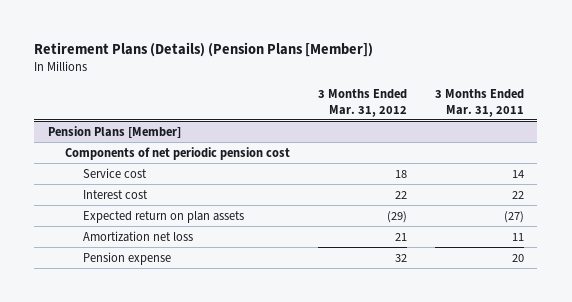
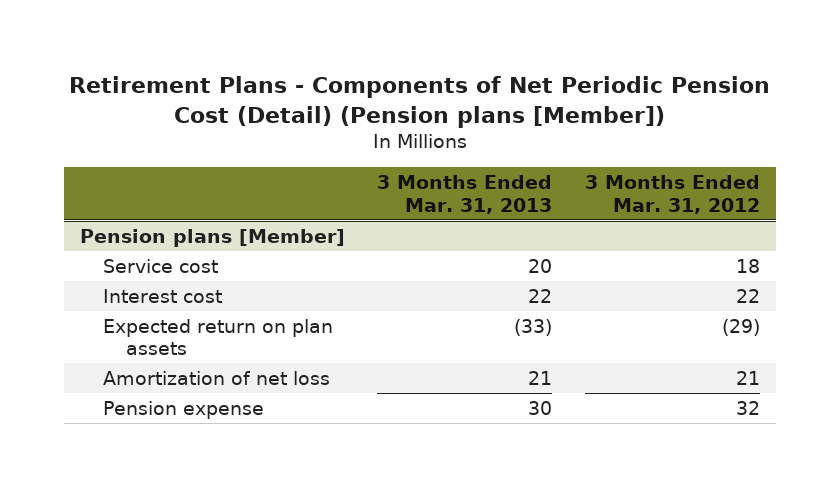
[34,41,374,57] Retirement Plans (Details) (Pension Plans [Member]) -> [68,76,770,128] Retirement Plans - Components of Net Periodic Pension Cost (Detail) (Pension plans [Member])
[434,88,524,117] 3 Months Ended Mar. 31, 2011 -> none
none -> [377,175,553,214] 3 Months Ended Mar. 31, 2013
[65,146,291,160] Components of net periodic pension cost -> none
[48,125,182,138] Pension Plans [Member] -> [79,228,345,247] Pension plans [Member]
[82,230,193,242] Amortization net loss -> [103,370,331,385] Amortization of net loss

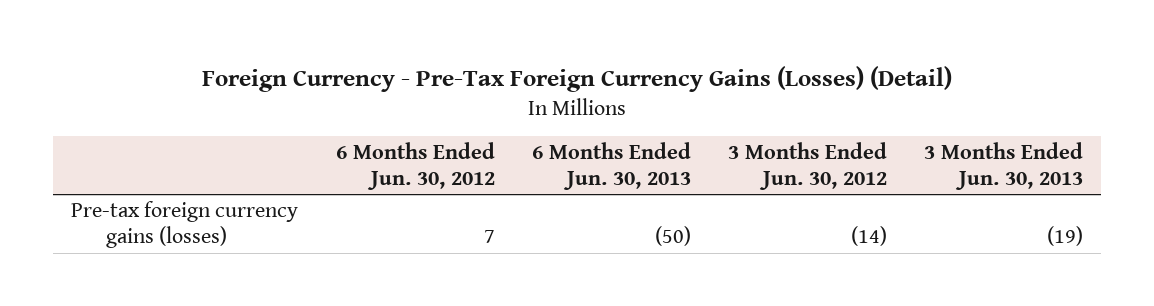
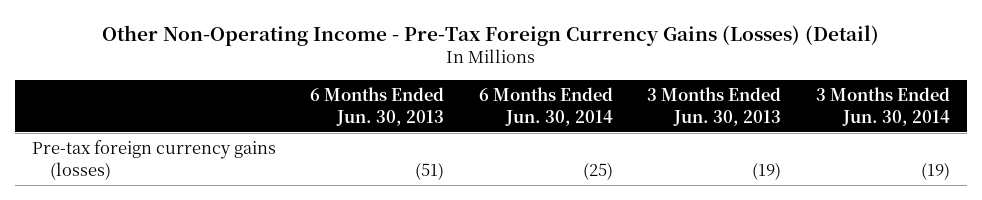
[202,66,953,93] Foreign Currency - Pre-Tax Foreign Currency Gains (Losses) (Detail) -> [101,24,879,46] Other Non-Operating Income - Pre-Tax Foreign Currency Gains (Losses) (Detail)
[335,141,495,190] 6 Months Ended Jun. 30, 2012 -> none
[727,141,887,190] 3 Months Ended Jun. 30, 2012 -> none
none -> [478,87,613,126] 6 Months Ended Jun. 30, 2014
none -> [815,87,950,126] 3 Months Ended Jun. 30, 2014
[654,226,691,247] (50) -> [415,161,445,180] (51)

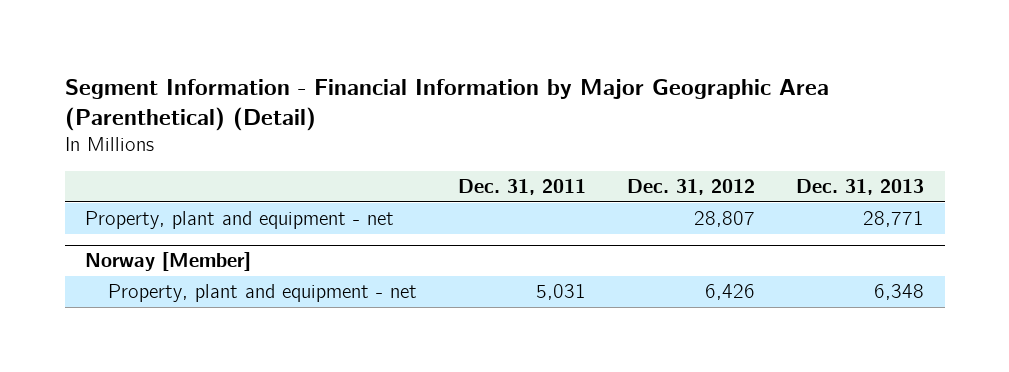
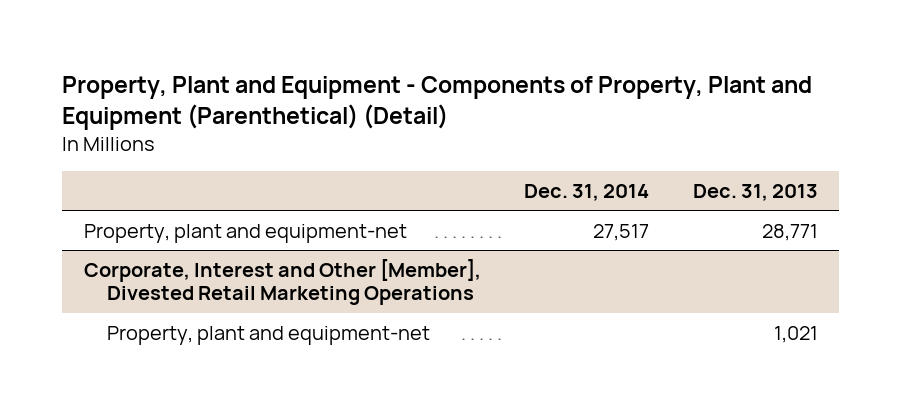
[64,78,829,132] Segment Information - Financial Information by Major Geographic Area (Parenthetical) (Detail) -> [61,76,812,131] Property, Plant and Equipment - Components of Property, Plant and Equipment (Parenthetical) (Detail)
[457,179,586,196] Dec. 31, 2011 -> none
[626,179,755,196] Dec. 31, 2012 -> none
none -> [524,183,650,201] Dec. 31, 2014
[85,252,252,272] Norway [Member] -> none
[85,211,395,230] Property, plant and equipment - net -> [83,223,407,243] Property, plant and equipment-net
none -> [83,258,481,306] Corporate, Interest and Other [Member], Divested Retail Marketing Operations
[107,284,417,303] Property, plant and equipment - net -> [106,325,430,345] Property, plant and equipment-net
[874,284,925,301] 6,348 -> [773,325,818,343] 1,021

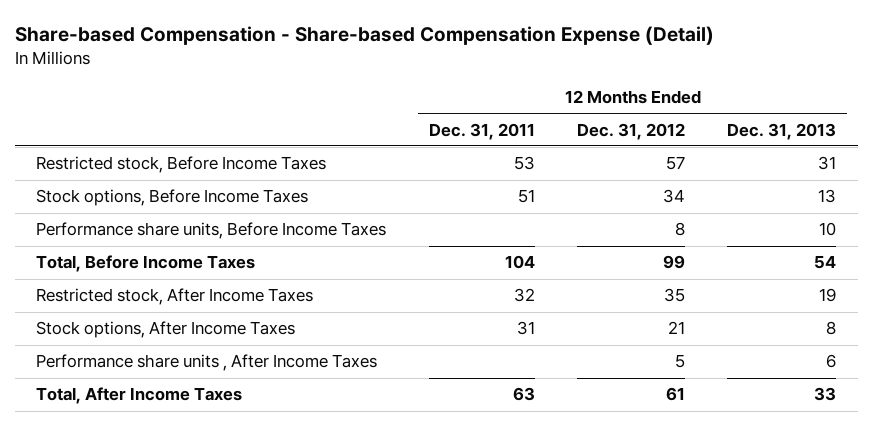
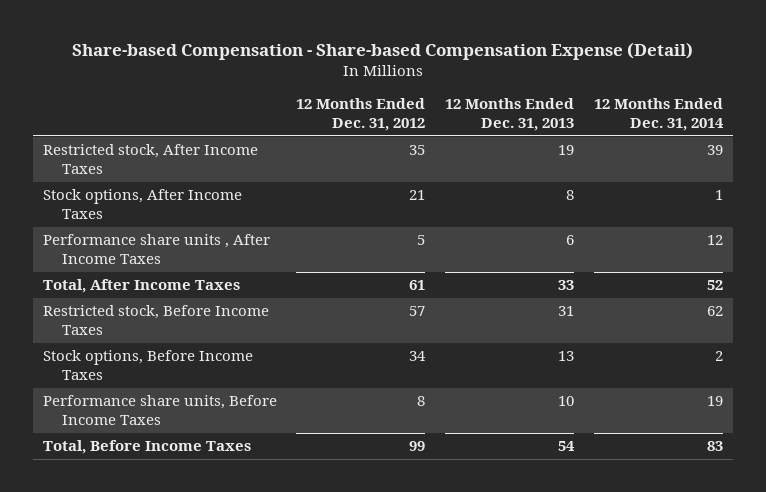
[428,122,535,140] Dec. 31, 2011 -> none
none -> [593,97,724,131] 12 Months Ended Dec. 31, 2014
[36,156,327,174] Restricted stock, Before Income Taxes -> [42,305,269,336] Restricted stock, Before Income Taxes
[36,189,309,207] Stock options, Before Income Taxes -> [42,350,253,381] Stock options, Before Income Taxes
[36,222,387,240] Performance share units, Before Income Taxes -> [42,395,277,426] Performance share units, Before Income Taxes
[36,255,256,273] Total, Before Income Taxes -> [42,440,251,455] Total, Before Income Taxes

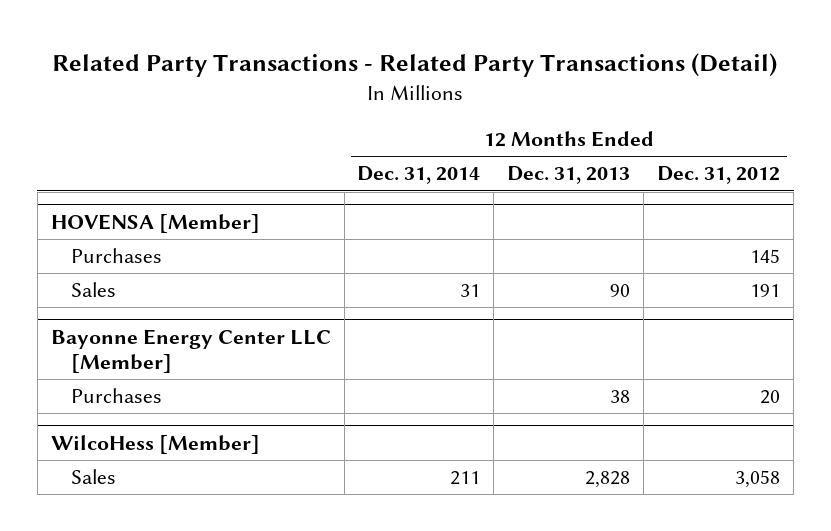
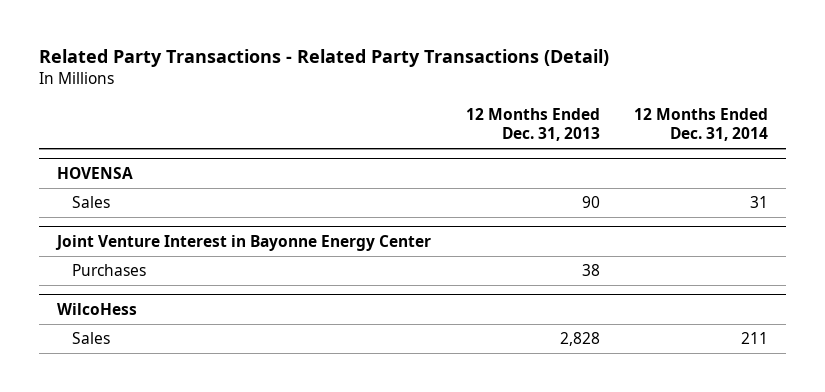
[657,166,781,185] Dec. 31, 2012 -> none
[70,248,162,264] Purchases -> none
[50,213,260,233] HOVENSA [Member] -> [56,166,133,179] HOVENSA
[50,328,331,373] Bayonne Energy Center LLC [Member] -> [54,234,431,251] Joint Venture Interest in Bayonne Energy Center
[50,434,260,454] WilcoHess [Member] -> [56,302,137,315] WilcoHess

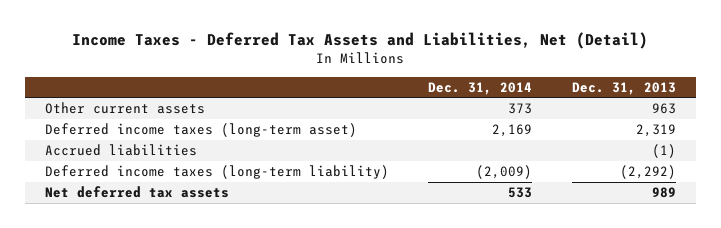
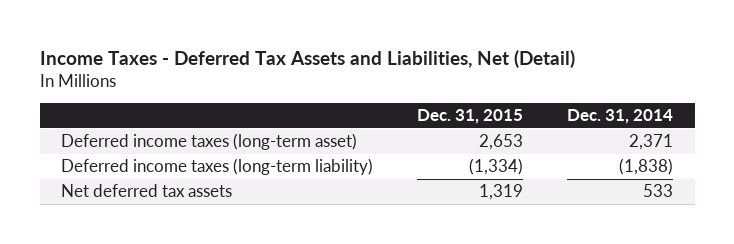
[572,81,677,95] Dec. 31, 2013 -> none
none -> [417,109,524,125] Dec. 31, 2015
[44,102,205,115] Other current assets -> none
[44,144,197,157] Accrued liabilities -> none
[492,124,533,138] 2,169 -> [628,134,673,151] 2,371
[476,165,533,180] (2,009) -> [618,158,673,176] (1,838)

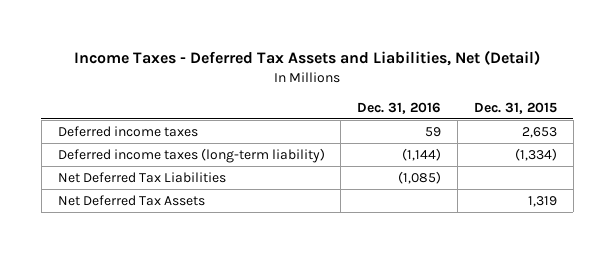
[566,109,673,125] Dec. 31, 2014 -> none
none -> [357,101,442,114] Dec. 31, 2016
[61,133,358,151] Deferred income taxes (long-term asset) -> [57,126,198,138] Deferred income taxes
none -> [57,172,226,184] Net Deferred Tax Liabilities
[61,184,233,198] Net deferred tax assets -> [57,195,205,207] Net Deferred Tax Assets

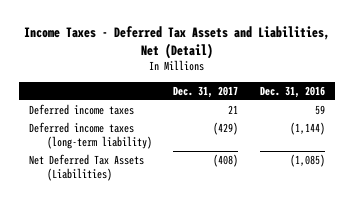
[474,101,558,114] Dec. 31, 2015 -> none
none -> [173,85,239,98] Dec. 31, 2017
[57,195,205,207] Net Deferred Tax Assets -> none
[57,172,226,184] Net Deferred Tax Liabilities -> [29,154,145,181] Net Deferred Tax Assets (Liabilities)

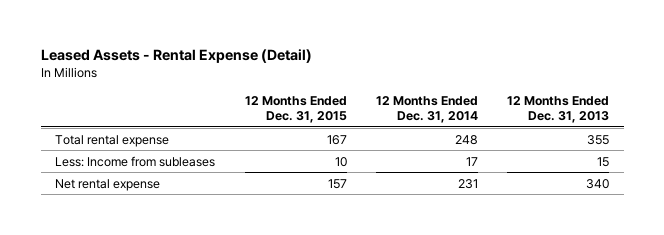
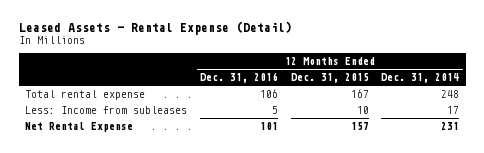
[507,95,610,123] 12 Months Ended Dec. 31, 2013 -> none
none -> [199,72,278,84] Dec. 31, 2016
[55,178,161,191] Net rental expense -> [24,122,133,133] Net Rental Expense

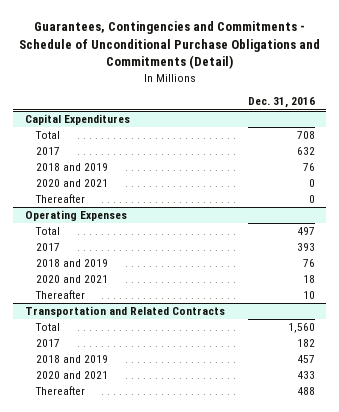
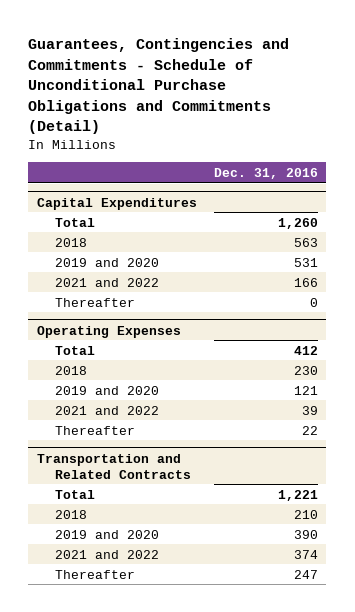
[36,147,61,156] 2017 -> none
[296,131,315,140] 708 -> [277,217,318,229] 1,260
none -> [54,237,87,247] 2018
[36,163,109,172] 2018 and 2019 -> [54,257,159,267] 2019 and 2020
[302,163,315,172] 76 -> [293,257,318,267] 531
[36,179,109,188] 2020 and 2021 -> [54,277,159,287] 2021 and 2022
[308,179,315,188] 0 -> [293,277,318,287] 166
[36,243,61,252] 2017 -> none
[296,227,315,236] 497 -> [293,345,318,355] 412
none -> [54,365,87,375] 2018
[36,259,109,268] 2018 and 2019 -> [54,385,159,395] 2019 and 2020
[302,259,315,268] 76 -> [293,385,318,395] 121
[36,275,109,284] 2020 and 2021 -> [54,405,159,415] 2021 and 2022
[302,275,315,284] 18 -> [301,405,318,415] 39
[302,291,315,300] 10 -> [301,425,318,435] 22
[36,339,61,348] 2017 -> none
[287,323,315,334] 1,560 -> [277,489,318,501] 1,221
none -> [54,509,87,519] 2018
[36,355,109,364] 2018 and 2019 -> [54,529,159,539] 2019 and 2020
[296,355,315,364] 457 -> [293,529,318,539] 390
[36,371,109,380] 2020 and 2021 -> [54,549,159,559] 2021 and 2022
[296,371,315,380] 433 -> [293,549,318,559] 374
[296,387,315,396] 488 -> [293,569,318,579] 247

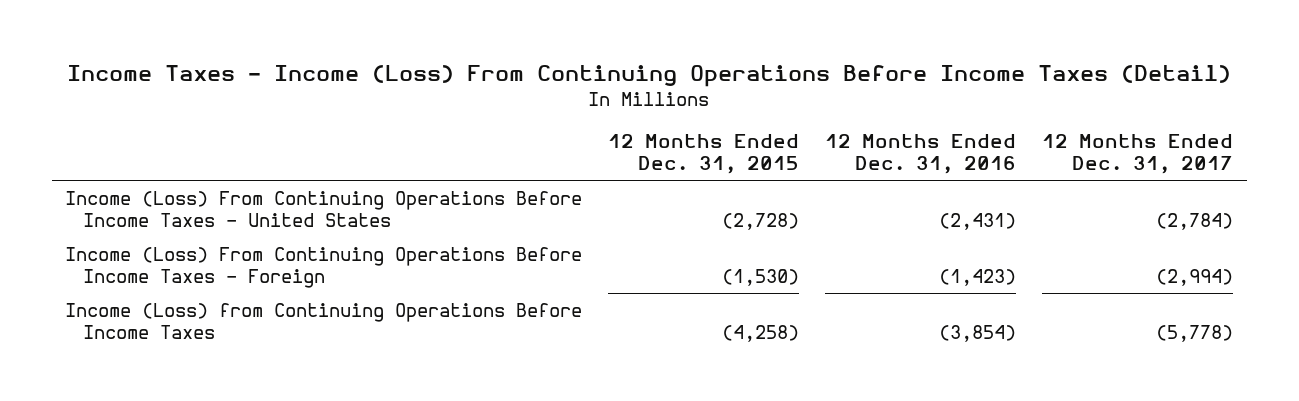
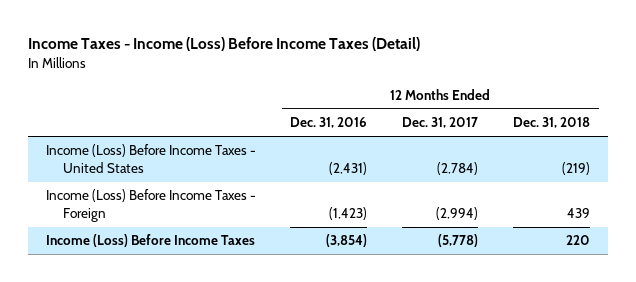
[67,64,1232,87] Income Taxes - Income (Loss) From Continuing Operations Before Income Taxes (Detail) -> [28,37,421,52] Income Taxes - Income (Loss) Before Income Taxes (Detail)
[608,134,800,175] 12 Months Ended Dec. 31, 2015 -> none
none -> [513,117,591,129] Dec. 31, 2018
[65,190,583,227] Income (Loss) From Continuing Operations Before Income Taxes - United States -> [45,144,256,173] Income (Loss) Before Income Taxes - United States
[65,246,583,288] Income (Loss) From Continuing Operations Before Income Taxes - Foreign -> [45,189,256,222] Income (Loss) Before Income Taxes - Foreign
[65,302,583,339] Income (Loss) from Continuing Operations Before Income Taxes -> [45,234,255,248] Income (Loss) Before Income Taxes

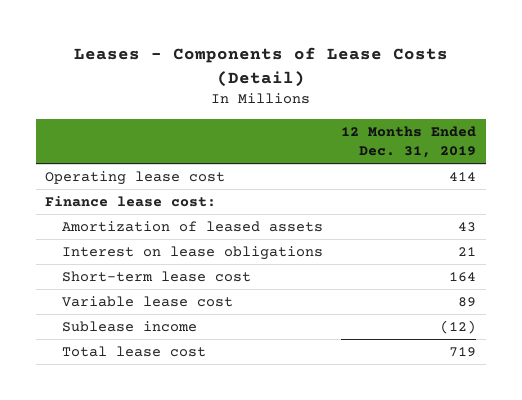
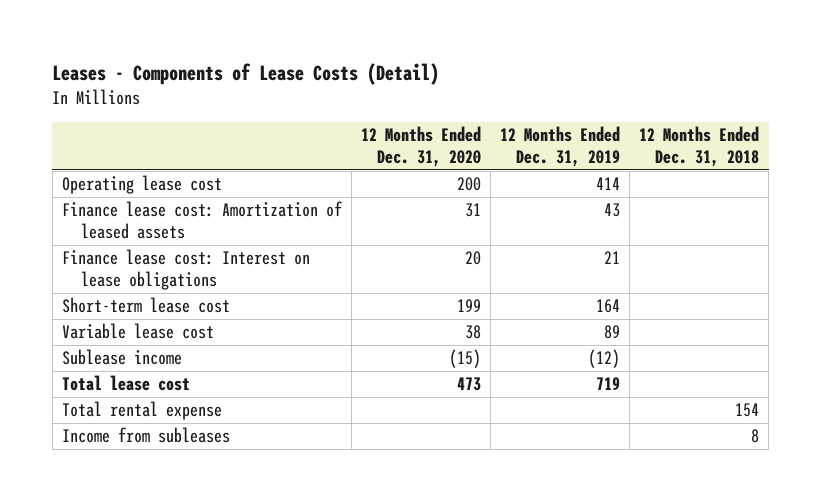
none -> [360,126,481,168] 12 Months Ended Dec. 31, 2020
none -> [639,126,760,168] 12 Months Ended Dec. 31, 2018
[45,196,217,208] Finance lease cost: -> none
[62,221,324,233] Amortization of leased assets -> [61,201,342,239] Finance lease cost: Amortization of leased assets
[62,246,324,261] Interest on lease obligations -> [61,249,310,290] Finance lease cost: Interest on lease obligations
none -> [61,401,222,421] Total rental expense
none -> [61,427,230,444] Income from subleases

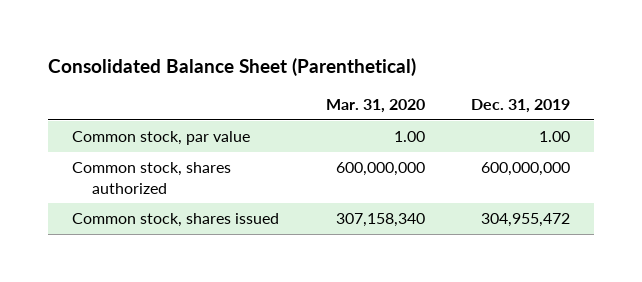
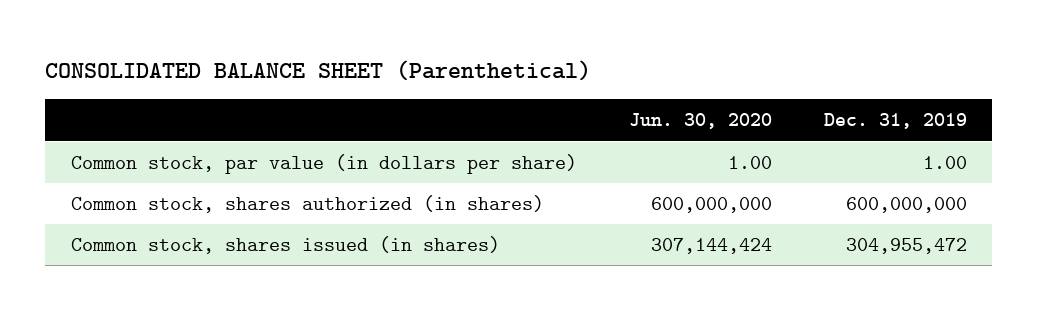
[48,58,417,77] Consolidated Balance Sheet (Parenthetical) -> [44,59,591,81] CONSOLIDATED BALANCE SHEET (Parenthetical)
[325,99,425,114] Mar. 31, 2020 -> none
none -> [628,113,772,130] Jun. 30, 2020
[71,131,250,146] Common stock, par value -> [70,154,577,175] Common stock, par value (in dollars per share)
[71,162,231,194] Common stock, shares authorized -> [70,195,544,214] Common stock, shares authorized (in shares)
[71,213,279,228] Common stock, shares issued -> [70,236,500,255] Common stock, shares issued (in shares)

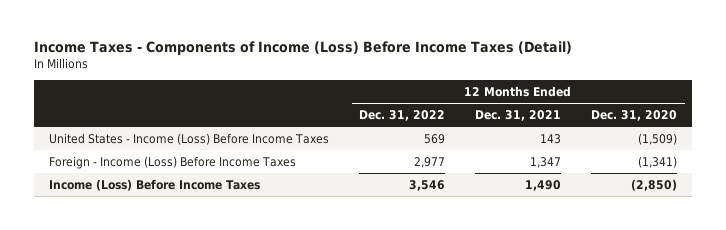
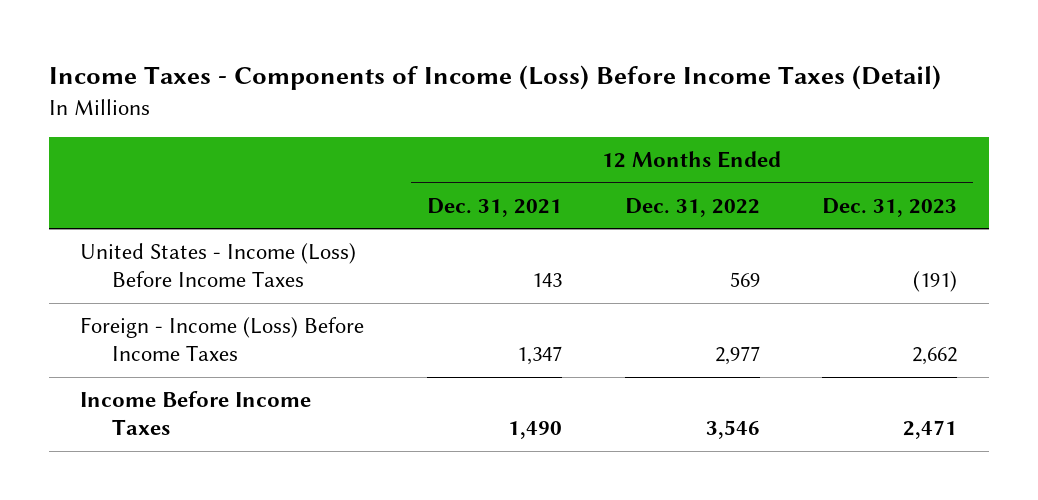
[591,110,678,122] Dec. 31, 2020 -> none
none -> [822,197,958,217] Dec. 31, 2023
[49,178,261,191] Income (Loss) Before Income Taxes -> [80,391,312,436] Income Before Income Taxes

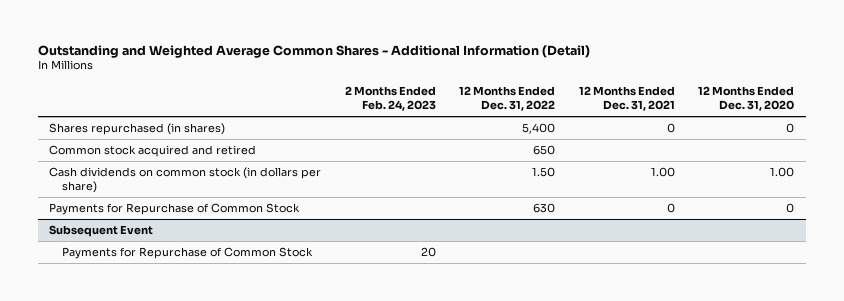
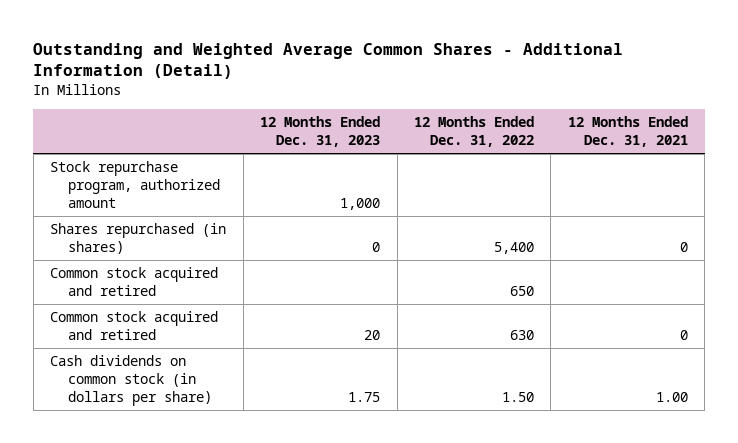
[344,86,436,112] 2 Months Ended Feb. 24, 2023 -> none
[698,86,795,112] 12 Months Ended Dec. 31, 2020 -> none
none -> [260,116,381,148] 12 Months Ended Dec. 31, 2023
none -> [50,160,220,208] Stock repurchase program, authorized amount
none -> [50,310,219,340] Common stock acquired and retired
[49,202,301,215] Payments for Repurchase of Common Stock -> none
[49,224,154,237] Subsequent Event -> none
[62,246,314,259] Payments for Repurchase of Common Stock -> none

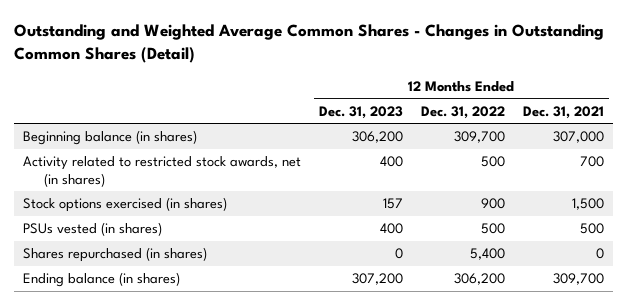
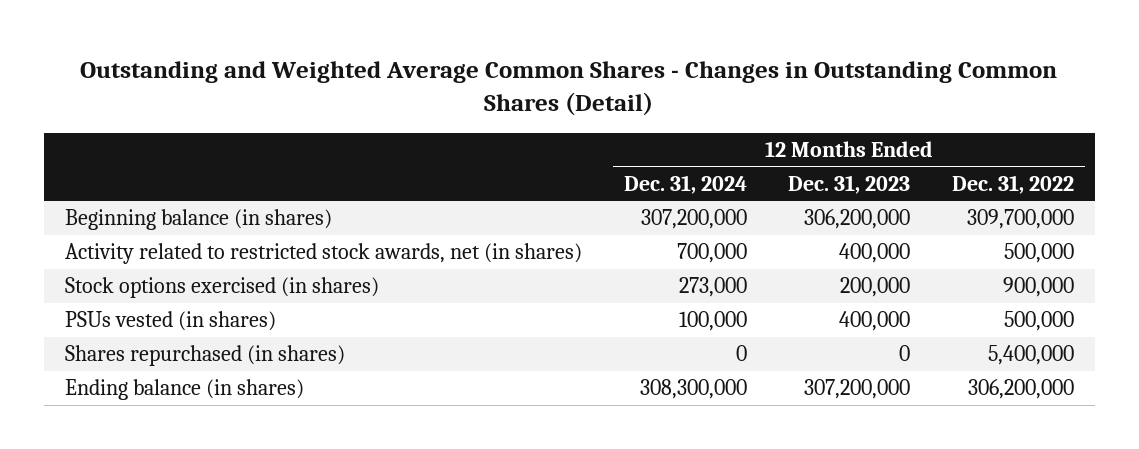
[523,105,605,119] Dec. 31, 2021 -> none
none -> [623,175,747,195] Dec. 31, 2024
[351,131,403,144] 306,200 -> [804,209,911,230] 306,200,000
[453,131,505,144] 309,700 -> [967,209,1075,230] 309,700,000
[379,156,403,168] 400 -> [839,243,911,264] 400,000
[480,156,505,168] 500 -> [1004,243,1075,264] 500,000
[382,198,403,210] 157 -> [840,277,911,298] 200,000
[480,198,505,210] 900 -> [1003,277,1075,298] 900,000
[379,223,403,235] 400 -> [839,311,911,332] 400,000
[480,223,505,235] 500 -> [1004,311,1075,332] 500,000
[469,248,505,261] 5,400 -> [988,345,1075,366] 5,400,000
[351,273,403,286] 307,200 -> [804,379,911,400] 307,200,000
[453,273,505,286] 306,200 -> [968,379,1075,400] 306,200,000

